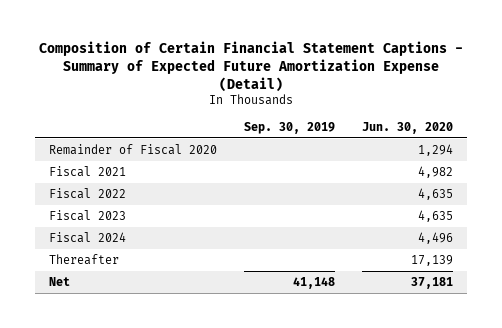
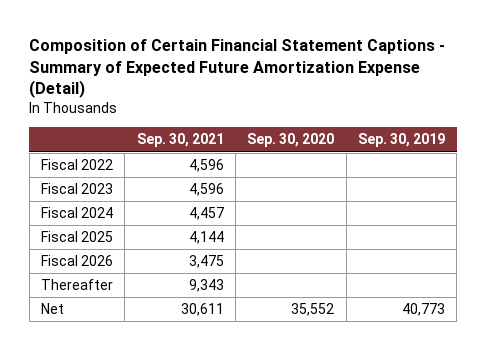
[362,121,454,134] Jun. 30, 2020 -> none
none -> [136,133,224,148] Sep. 30, 2021
none -> [247,133,335,148] Sep. 30, 2020
[48,144,217,156] Remainder of Fiscal 2020 -> none
[48,166,126,178] Fiscal 2021 -> none
none -> [41,231,114,243] Fiscal 2025
none -> [41,255,114,267] Fiscal 2026
[293,277,336,290] 41,148 -> [401,303,445,317] 40,773

